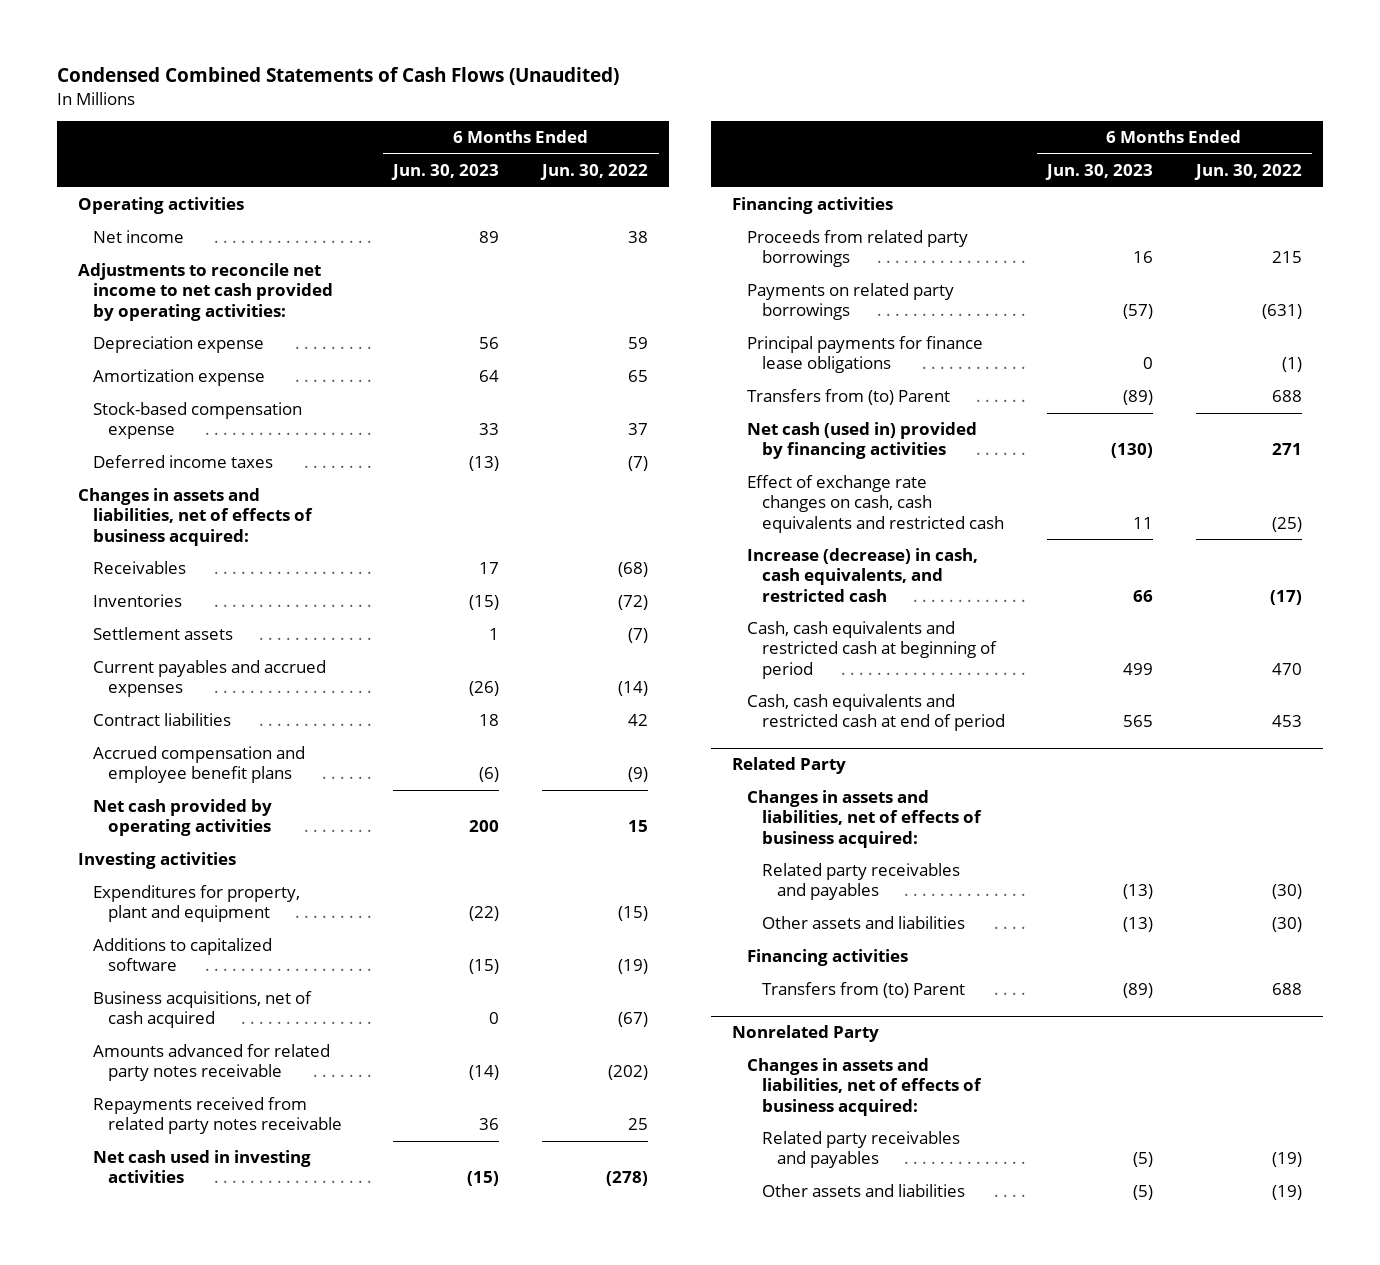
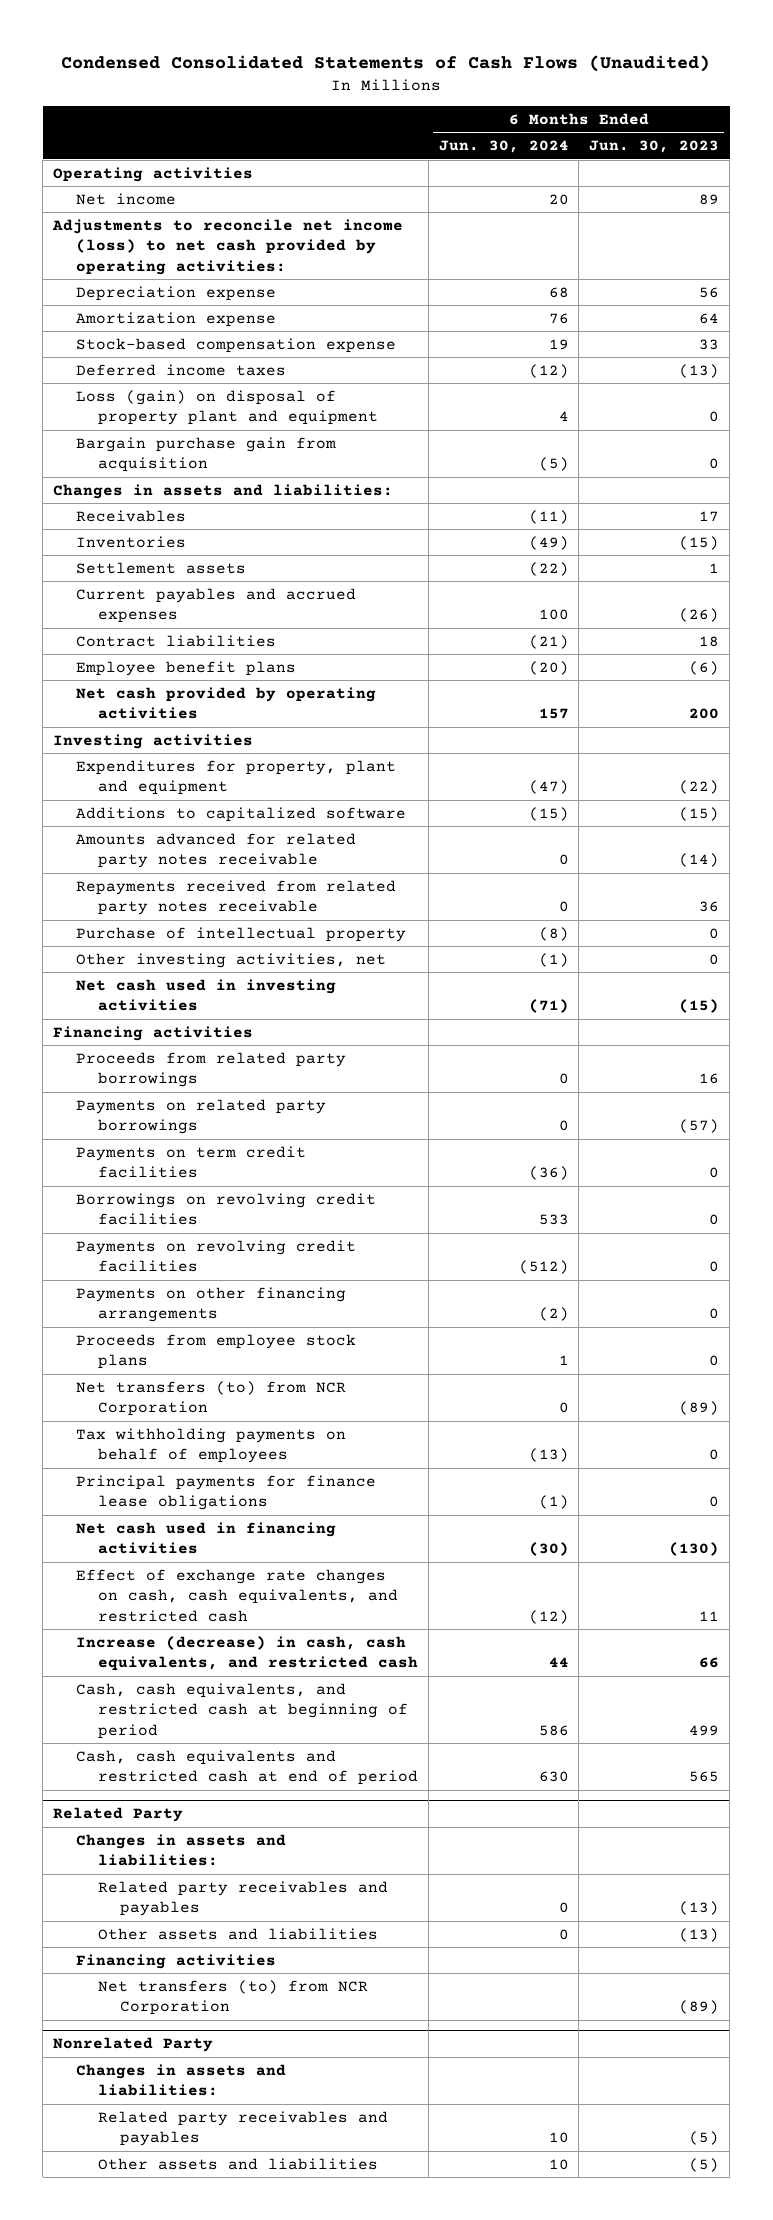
[56,67,619,86] Condensed Combined Statements of Cash Flows (Unaudited) -> [61,55,711,73] Condensed Consolidated Statements of Cash Flows (Unaudited)
[540,164,649,181] Jun. 30, 2022 -> none
none -> [438,140,569,154] Jun. 30, 2024
[78,263,334,321] Adjustments to reconcile net income to net cash provided by operating activities: -> [52,218,404,275] Adjustments to reconcile net income (loss) to net cash provided by operating activities:
none -> [75,389,378,426] Loss (gain) on disposal of property plant and equipment
none -> [75,436,336,473] Bargain purchase gain from acquisition
[78,488,314,546] Changes in assets and liabilities, net of effects of business acquired: -> [53,483,394,499] Changes in assets and liabilities:
[93,746,306,784] Accrued compensation and employee benefit plans -> [75,660,296,676] Employee benefit plans
[93,991,313,1029] Business acquisitions, net of cash acquired -> none
none -> [75,926,406,942] Purchase of intellectual property
none -> [75,952,386,968] Other investing activities, net
none -> [75,1145,306,1179] Payments on term credit facilities
none -> [75,1192,376,1226] Borrowings on revolving credit facilities
none -> [75,1239,356,1273] Payments on revolving credit facilities
none -> [75,1286,346,1323] Payments on other financing arrangements
none -> [75,1333,356,1370] Proceeds from employee stock plans
none -> [75,1380,346,1417] Net transfers (to) from NCR Corporation
none -> [75,1427,346,1464] Tax withholding payments on behalf of employees
[746,389,950,406] Transfers from (to) Parent -> none
[746,422,977,460] Net cash (used in) provided by financing activities -> [75,1521,336,1555] Net cash used in financing activities
[746,475,1004,533] Effect of exchange rate changes on cash, cash equivalents and restricted cash -> [75,1568,398,1622] Effect of exchange rate changes on cash, cash equivalents, and restricted cash
[746,621,997,679] Cash, cash equivalents and restricted cash at beginning of period -> [75,1682,408,1739] Cash, cash equivalents, and restricted cash at beginning of period
[746,790,982,848] Changes in assets and liabilities, net of effects of business acquired: -> [75,1833,286,1867] Changes in assets and liabilities:
[761,982,965,999] Transfers from (to) Parent -> [97,1979,368,2016] Net transfers (to) from NCR Corporation
[746,1058,982,1116] Changes in assets and liabilities, net of effects of business acquired: -> [75,2063,286,2097] Changes in assets and liabilities:

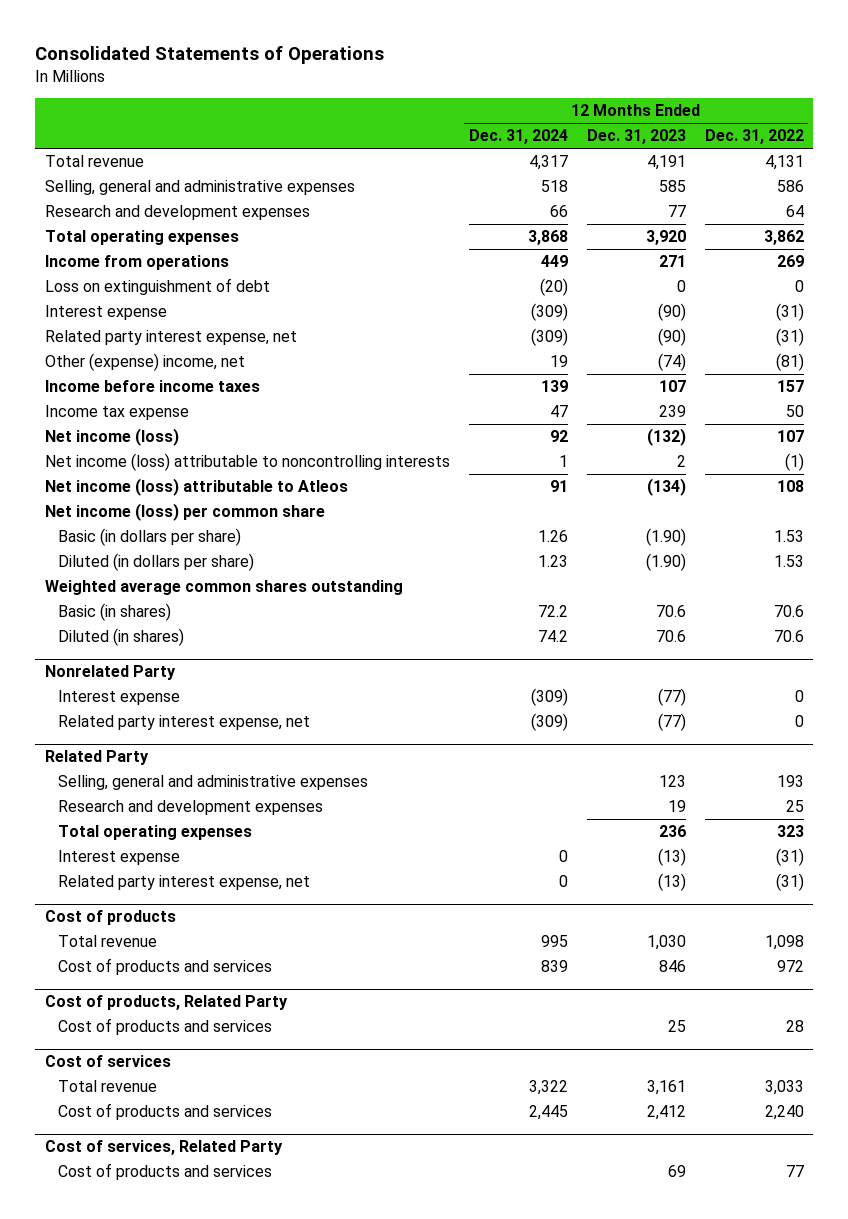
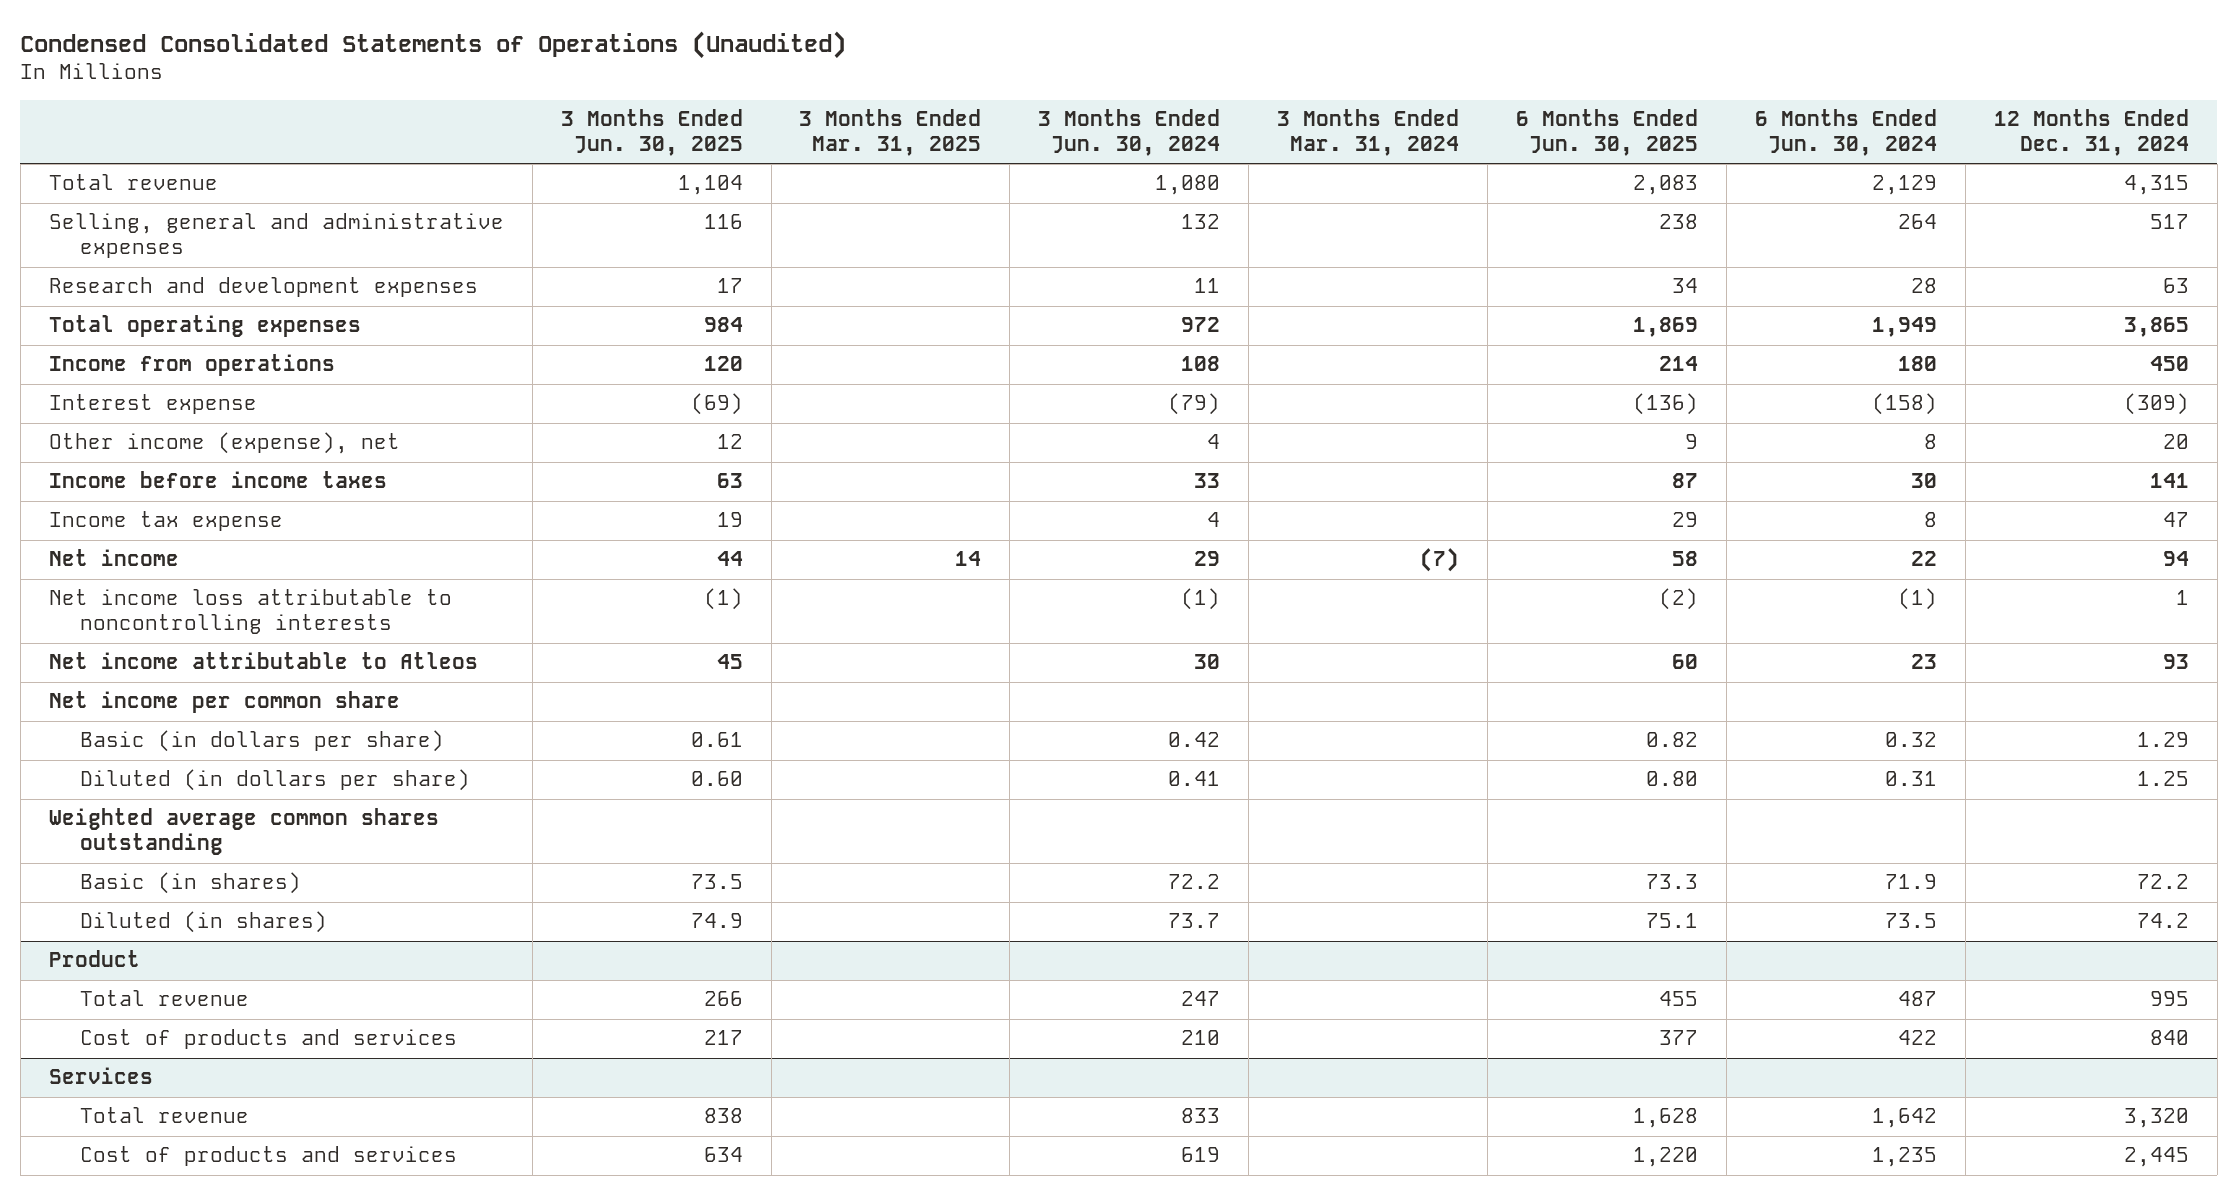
[35,46,385,65] Consolidated Statements of Operations -> [20,30,847,59] Condensed Consolidated Statements of Operations (Unaudited)
[586,129,686,145] Dec. 31, 2023 -> none
[704,129,804,145] Dec. 31, 2022 -> none
none -> [560,109,743,156] 3 Months Ended Jun. 30, 2025
none -> [799,109,982,156] 3 Months Ended Mar. 31, 2025
none -> [1038,109,1221,156] 3 Months Ended Jun. 30, 2024
none -> [1277,109,1460,156] 3 Months Ended Mar. 31, 2024
none -> [1515,109,1698,156] 6 Months Ended Jun. 30, 2025
none -> [1754,109,1937,156] 6 Months Ended Jun. 30, 2024
[44,278,270,296] Loss on extinguishment of debt -> none
[528,155,568,171] 4,317 -> [2123,175,2189,196] 4,315
[540,180,568,193] 518 -> [2149,214,2189,230] 517
[549,205,568,218] 66 -> [2162,278,2189,294] 63
[527,230,568,246] 3,868 -> [2123,317,2189,338] 3,865
[540,255,568,268] 449 -> [2149,356,2189,372] 450
[44,330,297,346] Related party interest expense, net -> none
[44,353,245,372] Other (expense) income, net -> [48,432,400,455] Other income (expense), net
[549,355,568,368] 19 -> [2162,434,2189,450] 20
[540,380,568,393] 139 -> [2149,473,2189,489] 141
[44,428,179,447] Net income (loss) -> [48,549,179,567] Net income
[549,430,568,443] 92 -> [2162,551,2189,567] 94
[44,453,450,472] Net income (loss) attributable to noncontrolling interests -> [48,589,452,635] Net income loss attributable to noncontrolling interests
[44,478,348,497] Net income (loss) attributable to Atleos -> [48,652,478,670] Net income attributable to Atleos
[549,480,568,493] 91 -> [2162,654,2189,670] 93
[44,503,325,522] Net income (loss) per common share -> [48,691,400,714] Net income per common share
[537,530,568,543] 1.26 -> [2136,732,2189,748] 1.29
[537,555,568,568] 1.23 -> [2136,771,2189,787] 1.25
[44,665,176,681] Nonrelated Party -> none
[57,690,180,706] Interest expense -> none
[57,715,310,731] Related party interest expense, net -> none
[44,750,149,766] Related Party -> none
[57,775,368,791] Selling, general and administrative expenses -> none
[57,800,323,816] Research and development expenses -> none
[57,825,252,841] Total operating expenses -> none
[57,850,180,866] Interest expense -> none
[57,875,310,891] Related party interest expense, net -> none
[44,910,176,926] Cost of products -> [48,950,140,968] Product
[44,995,288,1011] Cost of products, Related Party -> none
[57,1018,272,1036] Cost of products and services -> none
[540,960,568,973] 839 -> [2149,1030,2189,1046] 840
[44,1055,171,1068] Cost of services -> [48,1067,153,1085] Services
[528,1080,568,1096] 3,322 -> [2123,1108,2189,1129] 3,320
[44,1140,283,1156] Cost of services, Related Party -> none
[57,1163,272,1181] Cost of products and services -> none

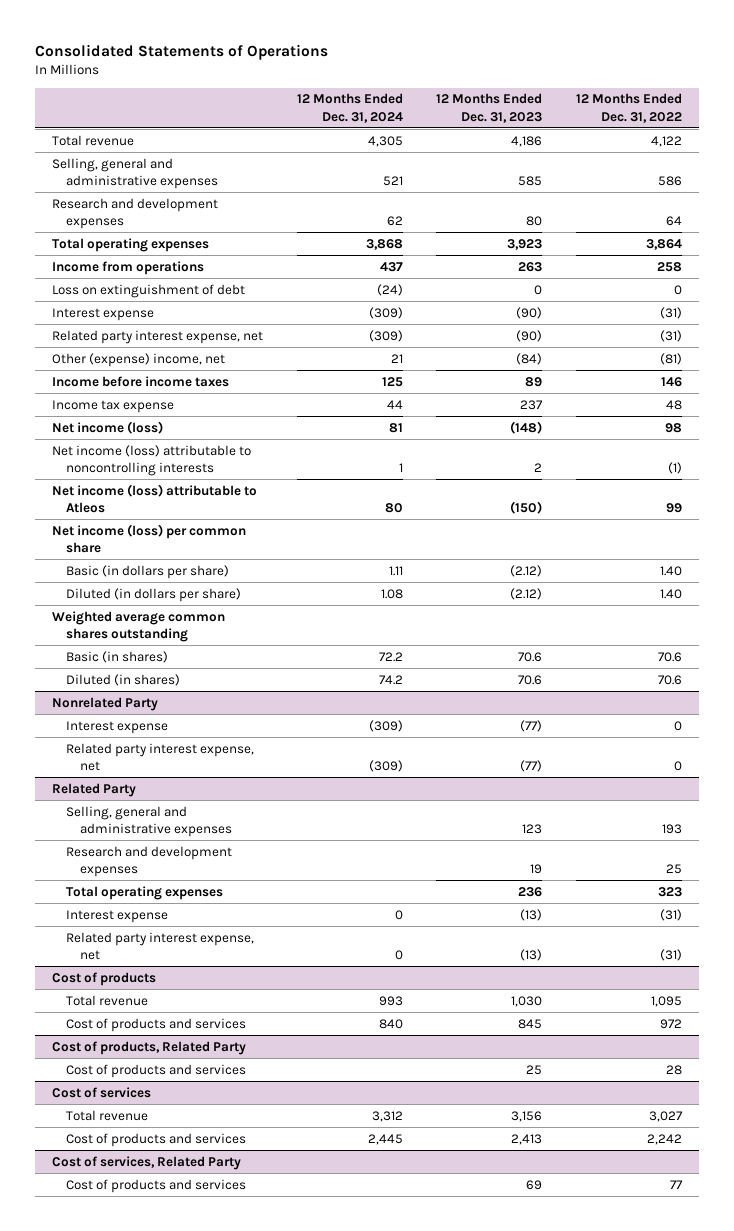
[20,30,847,59] Condensed Consolidated Statements of Operations (Unaudited) -> [34,43,328,60] Consolidated Statements of Operations
[560,109,743,156] 3 Months Ended Jun. 30, 2025 -> none
[799,109,982,156] 3 Months Ended Mar. 31, 2025 -> none
[1038,109,1221,156] 3 Months Ended Jun. 30, 2024 -> none
[1277,109,1460,156] 3 Months Ended Mar. 31, 2024 -> none
[1515,109,1698,156] 6 Months Ended Jun. 30, 2025 -> none
[1754,109,1937,156] 6 Months Ended Jun. 30, 2024 -> none
none -> [436,93,543,123] 12 Months Ended Dec. 31, 2023
none -> [576,93,683,123] 12 Months Ended Dec. 31, 2022
[2123,175,2189,196] 4,315 -> [367,135,403,147] 4,305
[2149,214,2189,230] 517 -> [382,175,403,186] 521
[2162,278,2189,294] 63 -> [386,215,403,226] 62
[2123,317,2189,338] 3,865 -> [365,238,403,250] 3,868
[2149,356,2189,372] 450 -> [379,261,403,272] 437
none -> [51,283,245,298] Loss on extinguishment of debt
none -> [51,329,263,344] Related party interest expense, net
[48,432,400,455] Other income (expense), net -> [51,352,225,367] Other (expense) income, net
[2162,434,2189,450] 20 -> [390,353,403,363] 21
[2149,473,2189,489] 141 -> [381,376,403,387] 125
[2162,512,2189,528] 47 -> [386,399,403,409] 44
[48,549,179,567] Net income -> [51,420,163,434] Net income (loss)
[2162,551,2189,567] 94 -> [388,422,403,433] 81
[48,589,452,635] Net income loss attributable to noncontrolling interests -> [51,444,251,476] Net income (loss) attributable to noncontrolling interests
[48,652,478,670] Net income attributable to Atleos -> [51,483,257,513] Net income (loss) attributable to Atleos
[2162,654,2189,670] 93 -> [384,502,403,513] 80
[48,691,400,714] Net income per common share -> [51,523,246,553] Net income (loss) per common share
[2136,732,2189,748] 1.29 -> [388,565,403,576] 1.11
[2136,771,2189,787] 1.25 -> [380,588,403,599] 1.08
none -> [51,696,158,711] Nonrelated Party
none -> [65,720,168,734] Interest expense
none -> [65,742,254,771] Related party interest expense, net
none -> [51,782,136,797] Related Party
none -> [65,805,232,837] Selling, general and administrative expenses
none -> [65,845,232,877] Research and development expenses
none -> [65,885,223,900] Total operating expenses
none -> [65,909,168,923] Interest expense
none -> [65,931,254,960] Related party interest expense, net
[48,950,140,968] Product -> [51,971,156,986] Cost of products
[2149,991,2189,1007] 995 -> [378,995,403,1006] 993
none -> [51,1040,246,1055] Cost of products, Related Party
none -> [65,1063,246,1078] Cost of products and services
[48,1067,153,1085] Services -> [51,1086,151,1098] Cost of services
[2123,1108,2189,1129] 3,320 -> [371,1110,403,1122] 3,312
none -> [51,1155,241,1170] Cost of services, Related Party
none -> [65,1178,246,1193] Cost of products and services

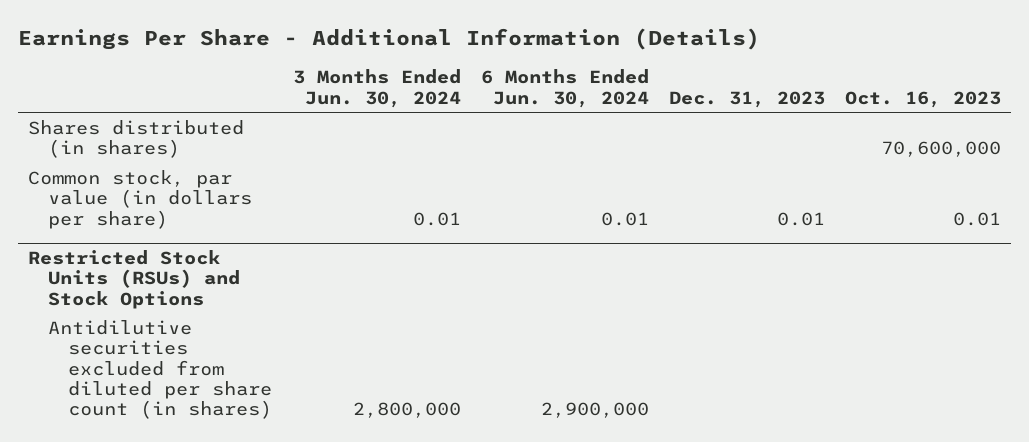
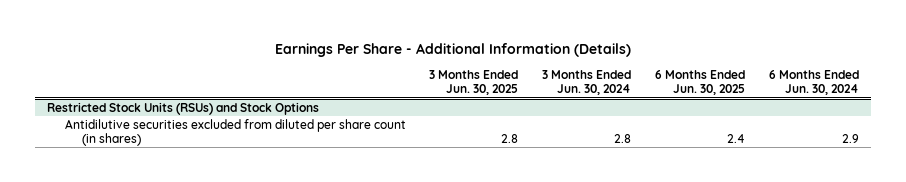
[669,90,826,108] Dec. 31, 2023 -> none
[845,90,1002,108] Oct. 16, 2023 -> none
none -> [429,70,519,96] 3 Months Ended Jun. 30, 2025
none -> [655,70,746,96] 6 Months Ended Jun. 30, 2025
[27,119,244,159] Shares distributed (in shares) -> none
[27,169,253,229] Common stock, par value (in dollars per share) -> none
[352,402,461,419] 2,800,000 -> [614,134,632,144] 2.8
[540,402,649,419] 2,900,000 -> [841,134,859,144] 2.9

